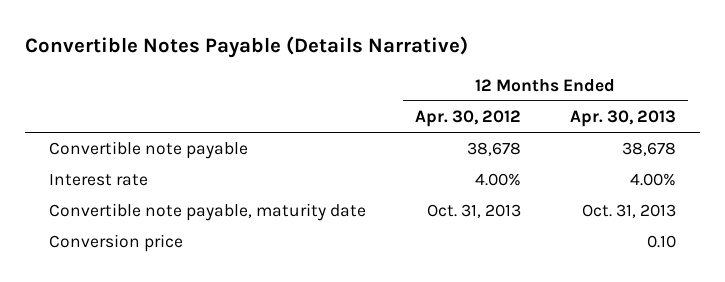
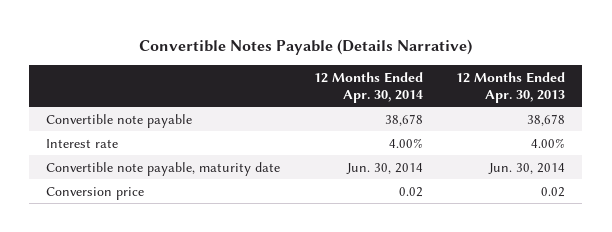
[414,110,521,128] Apr. 30, 2012 -> none
none -> [313,71,423,103] 12 Months Ended Apr. 30, 2014
[581,204,676,219] Oct. 31, 2013 -> [488,162,566,174] Jun. 30, 2014
[646,235,676,249] 0.10 -> [541,186,566,197] 0.02

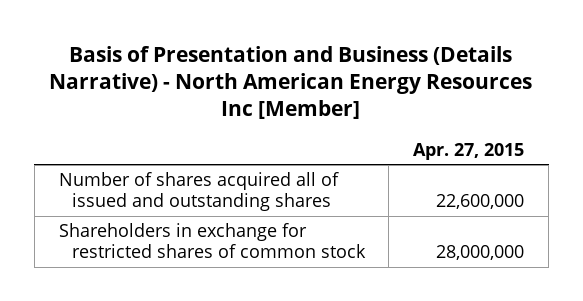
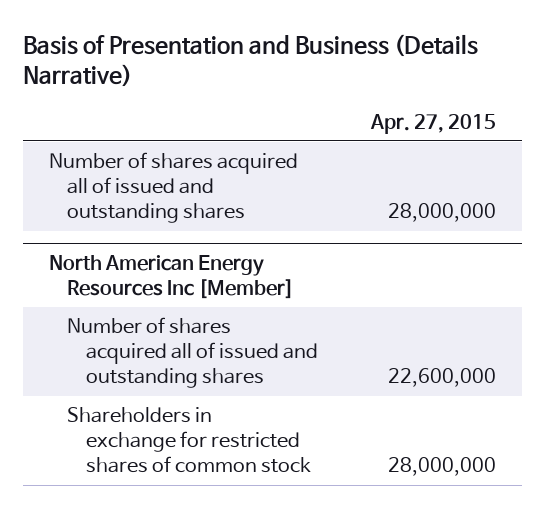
[49,45,533,120] Basis of Presentation and Business (Details Narrative) - North American Energy Resources Inc [Member] -> [22,33,478,87] Basis of Presentation and Business (Details Narrative)
none -> [49,152,299,224] Number of shares acquired all of issued and outstanding shares
none -> [49,254,295,299] North American Energy Resources Inc [Member]

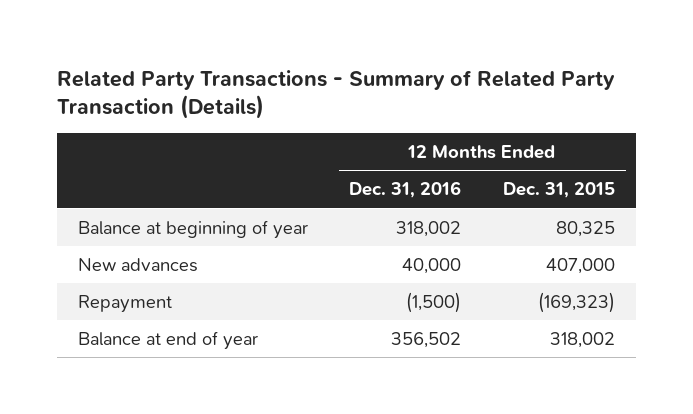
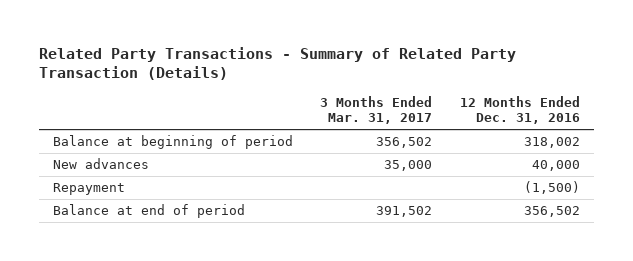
[503,182,616,199] Dec. 31, 2015 -> none
none -> [320,96,433,125] 3 Months Ended Mar. 31, 2017
[77,219,308,239] Balance at beginning of year -> [52,135,293,150] Balance at beginning of period
[77,330,258,350] Balance at end of year -> [52,204,245,219] Balance at end of period

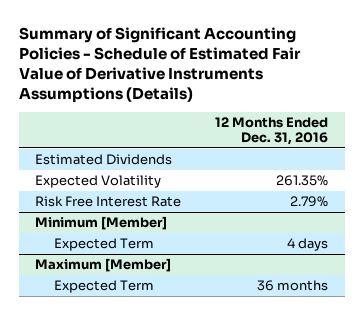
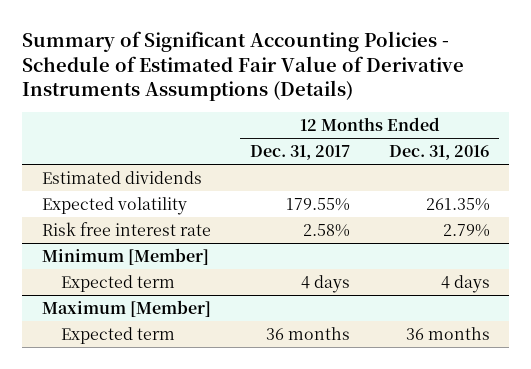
none -> [249,145,350,161] Dec. 31, 2017
[35,154,173,166] Estimated Dividends -> [41,170,202,184] Estimated dividends
[35,175,162,189] Expected Volatility -> [41,196,187,215] Expected volatility
[35,196,182,208] Risk Free Interest Rate -> [41,221,211,236] Risk free interest rate
[54,238,155,252] Expected Term -> [60,274,175,292] Expected term
[54,280,155,294] Expected Term -> [60,326,175,344] Expected term

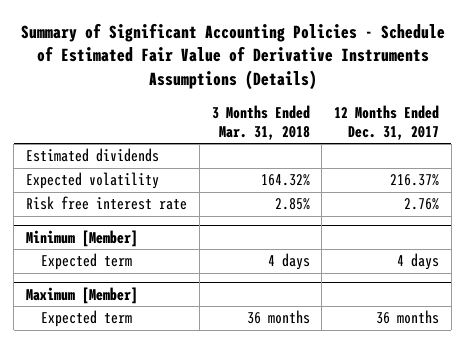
[388,145,490,161] Dec. 31, 2016 -> none
none -> [211,104,310,140] 3 Months Ended Mar. 31, 2018
[285,197,350,211] 179.55% -> [390,174,440,187] 216.37%
[302,223,350,237] 2.58% -> [404,198,440,211] 2.76%

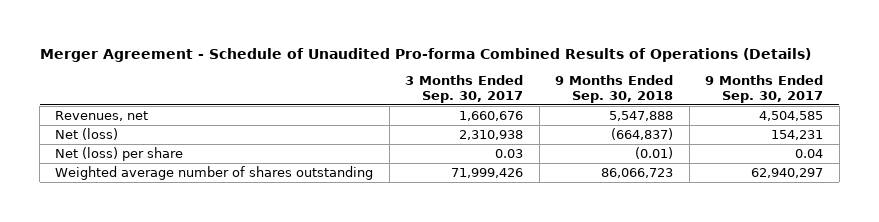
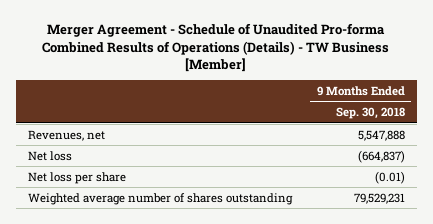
[39,47,811,62] Merger Agreement - Schedule of Unaudited Pro-forma Combined Results of Operations (Details) -> [42,22,390,73] Merger Agreement - Schedule of Unaudited Pro-forma Combined Results of Operations (Details) - TW Business [Member]
[405,75,524,103] 3 Months Ended Sep. 30, 2017 -> none
[705,75,824,103] 9 Months Ended Sep. 30, 2017 -> none
[55,128,119,141] Net (loss) -> [28,150,73,161] Net loss
[55,147,184,162] Net (loss) per share -> [28,171,127,184] Net loss per share
[601,168,674,179] 86,066,723 -> [353,192,405,204] 79,529,231

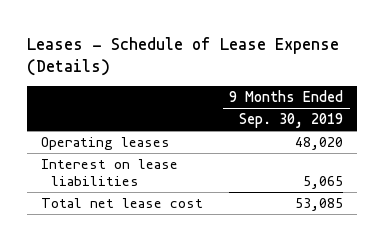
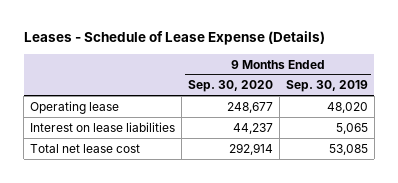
none -> [187,80,273,93] Sep. 30, 2020
[40,136,170,150] Operating leases -> [30,100,120,114] Operating lease

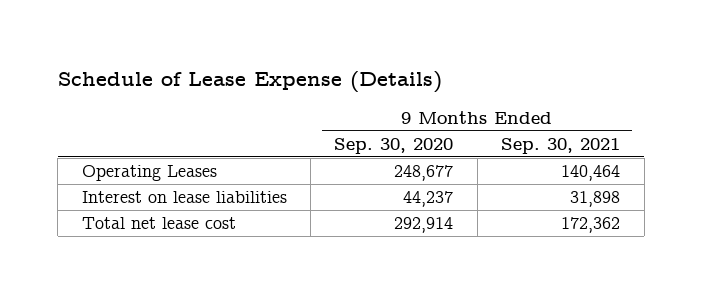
[23,31,325,46] Leases - Schedule of Lease Expense (Details) -> [57,70,442,93] Schedule of Lease Expense (Details)
[285,80,368,93] Sep. 30, 2019 -> none
none -> [501,137,621,154] Sep. 30, 2021
[30,100,120,114] Operating lease -> [81,165,217,182] Operating Leases

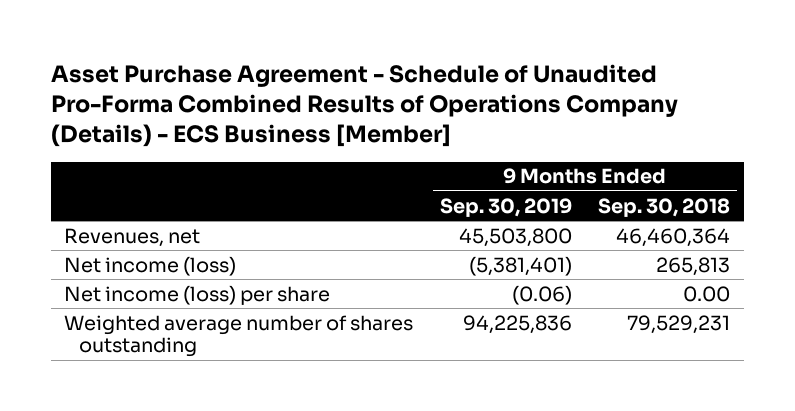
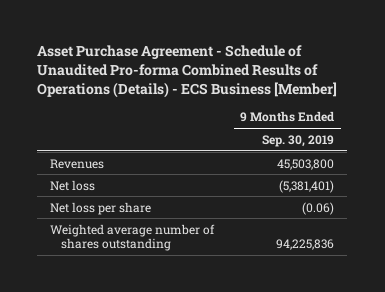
[51,63,679,148] Asset Purchase Agreement - Schedule of Unaudited Pro-Forma Combined Results of Operations Company (Details) - ECS Business [Member] -> [37,45,338,98] Asset Purchase Agreement - Schedule of Unaudited Pro-forma Combined Results of Operations (Details) - ECS Business [Member]
[598,197,731,217] Sep. 30, 2018 -> none
[64,227,201,247] Revenues, net -> [50,158,105,169] Revenues
[64,255,237,276] Net income (loss) -> [50,179,96,191] Net loss
[64,284,331,305] Net income (loss) per share -> [50,201,152,215] Net loss per share

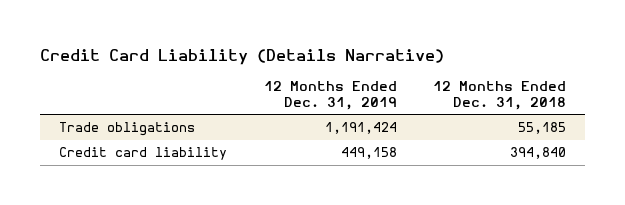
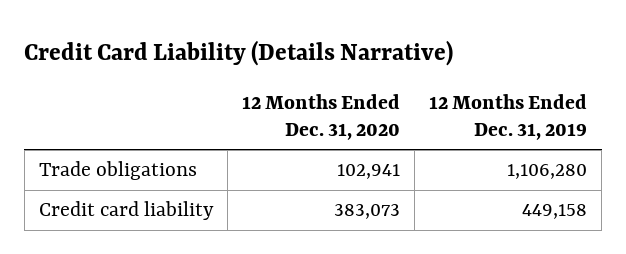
[433,80,567,110] 12 Months Ended Dec. 31, 2018 -> none
none -> [242,94,401,141] 12 Months Ended Dec. 31, 2020
[324,122,397,135] 1,191,424 -> [507,164,588,180] 1,106,280

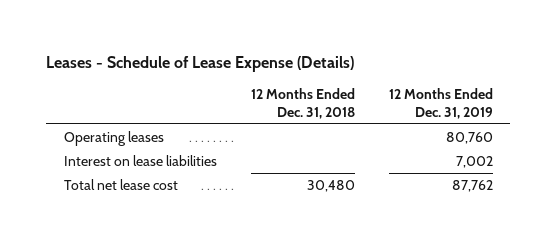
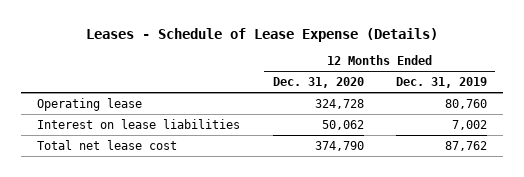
[250,88,355,119] 12 Months Ended Dec. 31, 2018 -> none
none -> [272,77,364,89] Dec. 31, 2020
[63,130,164,146] Operating leases -> [37,97,143,111] Operating lease

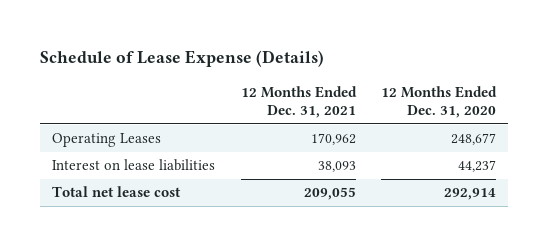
[86,27,439,42] Leases - Schedule of Lease Expense (Details) -> [39,50,324,68] Schedule of Lease Expense (Details)
[396,77,488,89] Dec. 31, 2019 -> none
none -> [240,85,357,119] 12 Months Ended Dec. 31, 2021
[37,97,143,111] Operating lease -> [52,133,162,148] Operating Leases
[314,98,364,109] 324,728 -> [450,133,496,146] 248,677
[321,119,364,130] 50,062 -> [457,160,496,173] 44,237
[314,140,364,151] 374,790 -> [443,188,496,201] 292,914

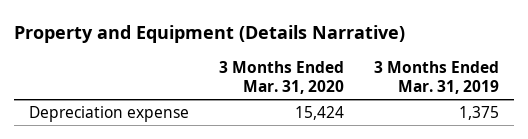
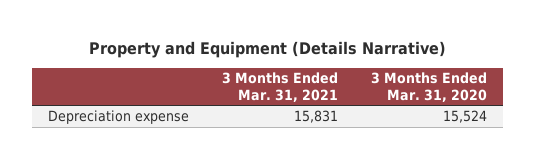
[373,60,499,95] 3 Months Ended Mar. 31, 2019 -> none
none -> [222,71,339,102] 3 Months Ended Mar. 31, 2021
[295,106,345,121] 15,424 -> [442,110,487,124] 15,524

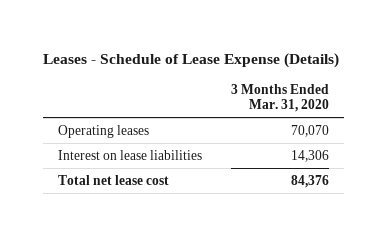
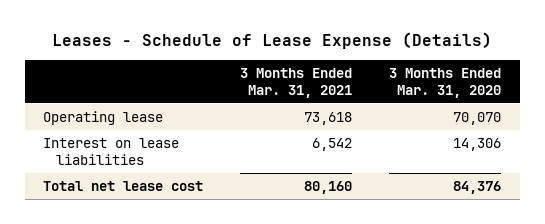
none -> [240,68,353,99] 3 Months Ended Mar. 31, 2021
[57,124,149,138] Operating leases -> [43,111,164,126] Operating lease

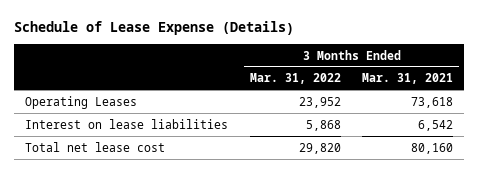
[52,32,493,50] Leases - Schedule of Lease Expense (Details) -> [14,21,295,36] Schedule of Lease Expense (Details)
[389,68,502,99] 3 Months Ended Mar. 31, 2020 -> none
none -> [249,73,341,85] Mar. 31, 2022
[43,111,164,126] Operating lease -> [25,95,138,109] Operating Leases

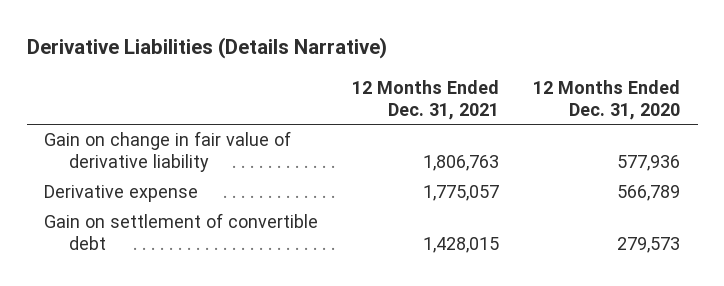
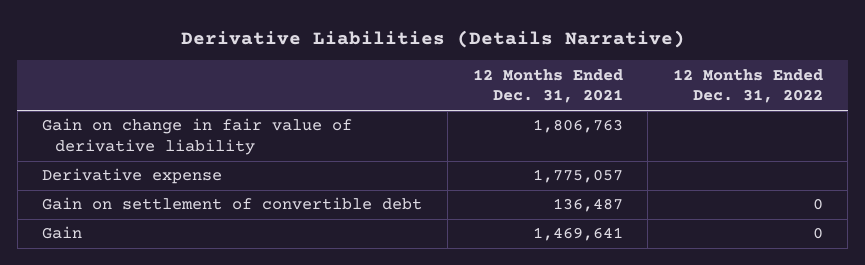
[533,79,681,120] 12 Months Ended Dec. 31, 2020 -> none
none -> [672,68,823,104] 12 Months Ended Dec. 31, 2022
[423,237,500,254] 1,428,015 -> [552,198,623,213] 136,487
none -> [42,226,83,240] Gain

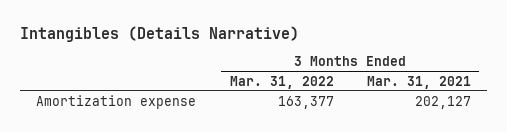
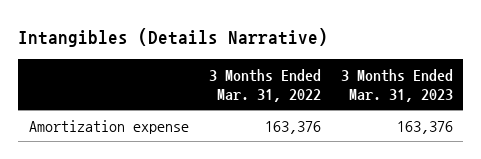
[366,75,471,89] Mar. 31, 2021 -> none
none -> [340,69,453,102] 3 Months Ended Mar. 31, 2023
[277,96,334,110] 163,377 -> [264,120,321,134] 163,376

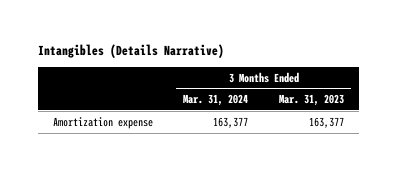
[208,69,321,102] 3 Months Ended Mar. 31, 2022 -> none
none -> [183,94,249,107] Mar. 31, 2024
[396,120,453,134] 163,376 -> [308,116,344,128] 163,377

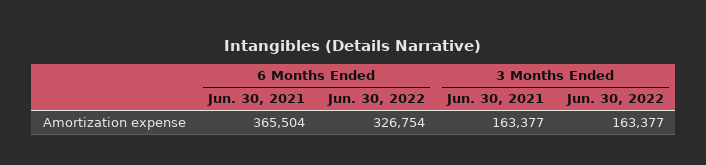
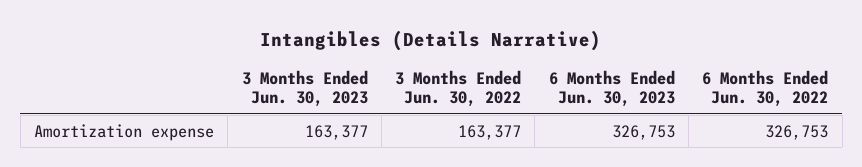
[207,94,306,107] Jun. 30, 2021 -> none
[446,94,545,107] Jun. 30, 2021 -> none
none -> [241,69,368,108] 3 Months Ended Jun. 30, 2023
none -> [548,69,675,108] 6 Months Ended Jun. 30, 2023
[372,118,425,129] 326,754 -> [765,124,829,140] 326,753

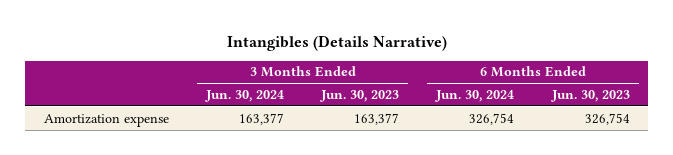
[395,69,522,108] 3 Months Ended Jun. 30, 2022 -> none
[702,69,829,108] 6 Months Ended Jun. 30, 2022 -> none
none -> [204,89,284,102] Jun. 30, 2024
none -> [435,89,515,102] Jun. 30, 2024
[611,124,675,140] 326,753 -> [584,112,630,125] 326,754

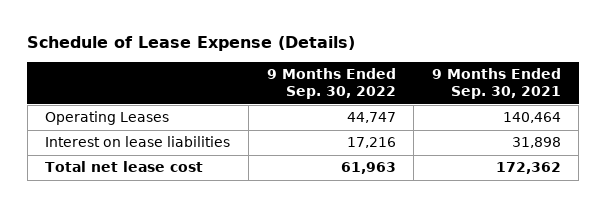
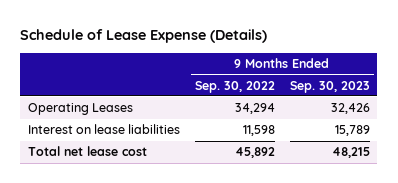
[431,68,561,100] 9 Months Ended Sep. 30, 2021 -> none
none -> [289,80,370,93] Sep. 30, 2023
[346,112,396,124] 44,747 -> [234,103,275,115] 34,294
[346,137,396,149] 17,216 -> [242,125,275,137] 11,598
[340,162,396,175] 61,963 -> [234,147,275,159] 45,892

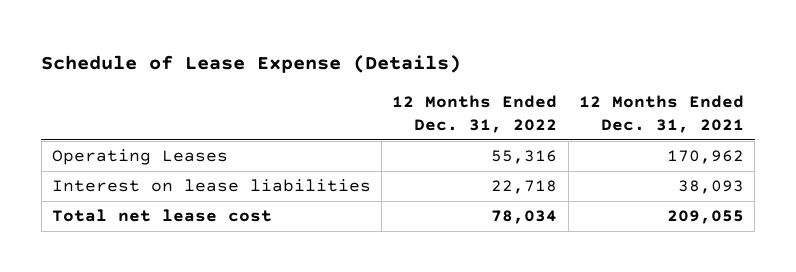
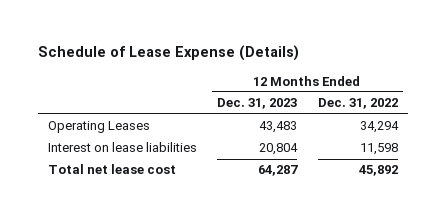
[579,94,745,133] 12 Months Ended Dec. 31, 2021 -> none
none -> [217,98,298,110] Dec. 31, 2023
[491,150,558,165] 55,316 -> [359,121,399,134] 34,294
[491,180,558,195] 22,718 -> [359,143,398,156] 11,598
[491,210,558,225] 78,034 -> [358,165,398,177] 45,892

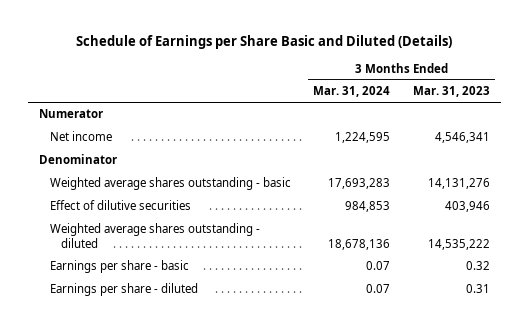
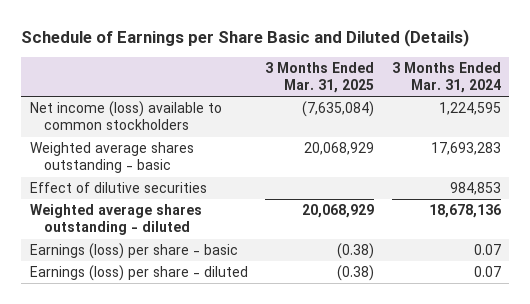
[412,86,490,98] Mar. 31, 2023 -> none
none -> [265,62,375,94] 3 Months Ended Mar. 31, 2025
[38,109,103,119] Numerator -> none
[38,154,117,165] Denominator -> none
[50,131,113,142] Net income -> [29,101,222,131] Net income (loss) available to common stockholders
[50,260,190,274] Earnings per share - basic -> [29,243,238,260] Earnings (loss) per share - basic
[50,283,199,297] Earnings per share - diluted -> [29,265,248,282] Earnings (loss) per share - diluted

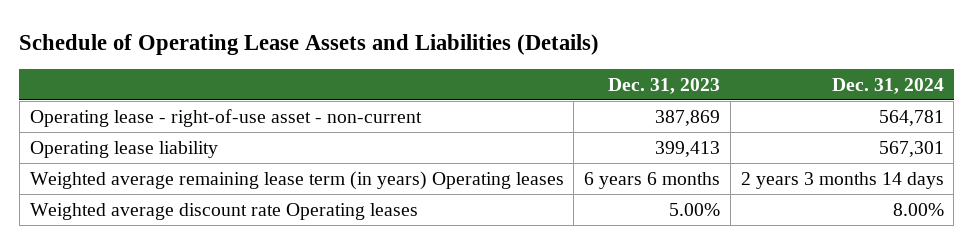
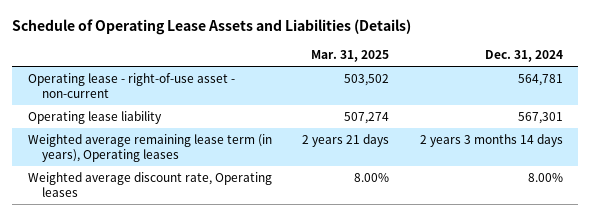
[608,77,721,94] Dec. 31, 2023 -> none
none -> [311,50,390,63] Mar. 31, 2025
[29,170,564,190] Weighted average remaining lease term (in years) Operating leases -> [27,134,272,162] Weighted average remaining lease term (in years), Operating leases
[29,202,418,220] Weighted average discount rate Operating leases -> [27,172,272,197] Weighted average discount rate, Operating leases

